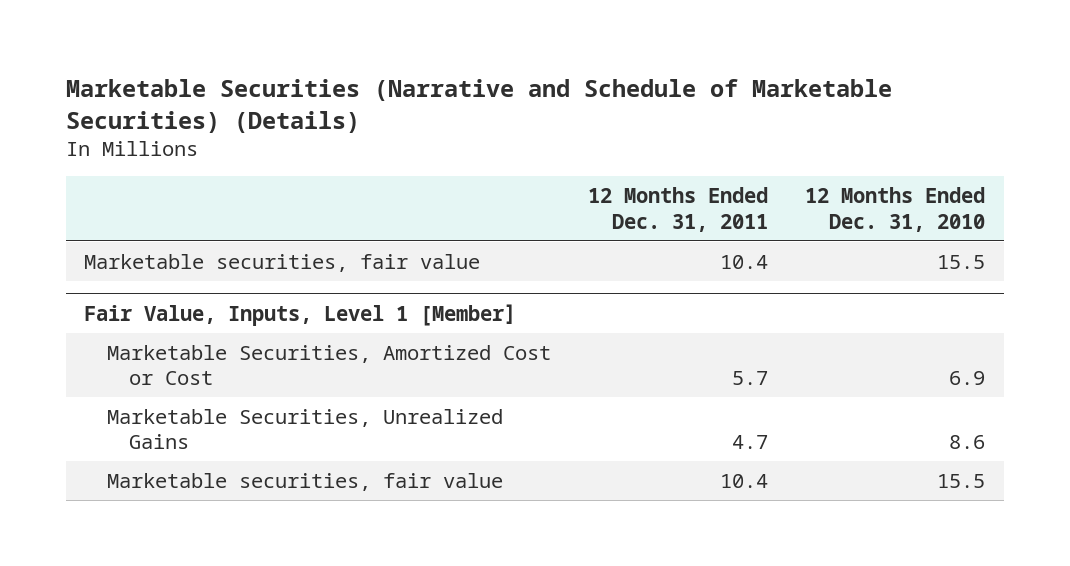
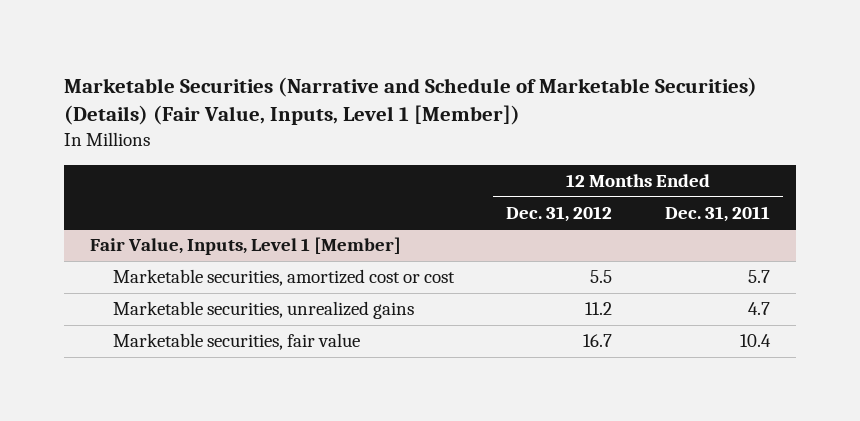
[65,79,892,133] Marketable Securities (Narrative and Schedule of Marketable Securities) (Details) -> [63,76,757,126] Marketable Securities (Narrative and Schedule of Marketable Securities) (Details) (Fair Value, Inputs, Level 1 [Member])
[805,187,986,232] 12 Months Ended Dec. 31, 2010 -> none
none -> [506,205,613,222] Dec. 31, 2012
[84,253,481,272] Marketable securities, fair value -> none
[106,344,551,386] Marketable Securities, Amortized Cost or Cost -> [112,269,455,287] Marketable securities, amortized cost or cost
[106,408,503,450] Marketable Securities, Unrealized Gains -> [112,301,414,320] Marketable securities, unrealized gains

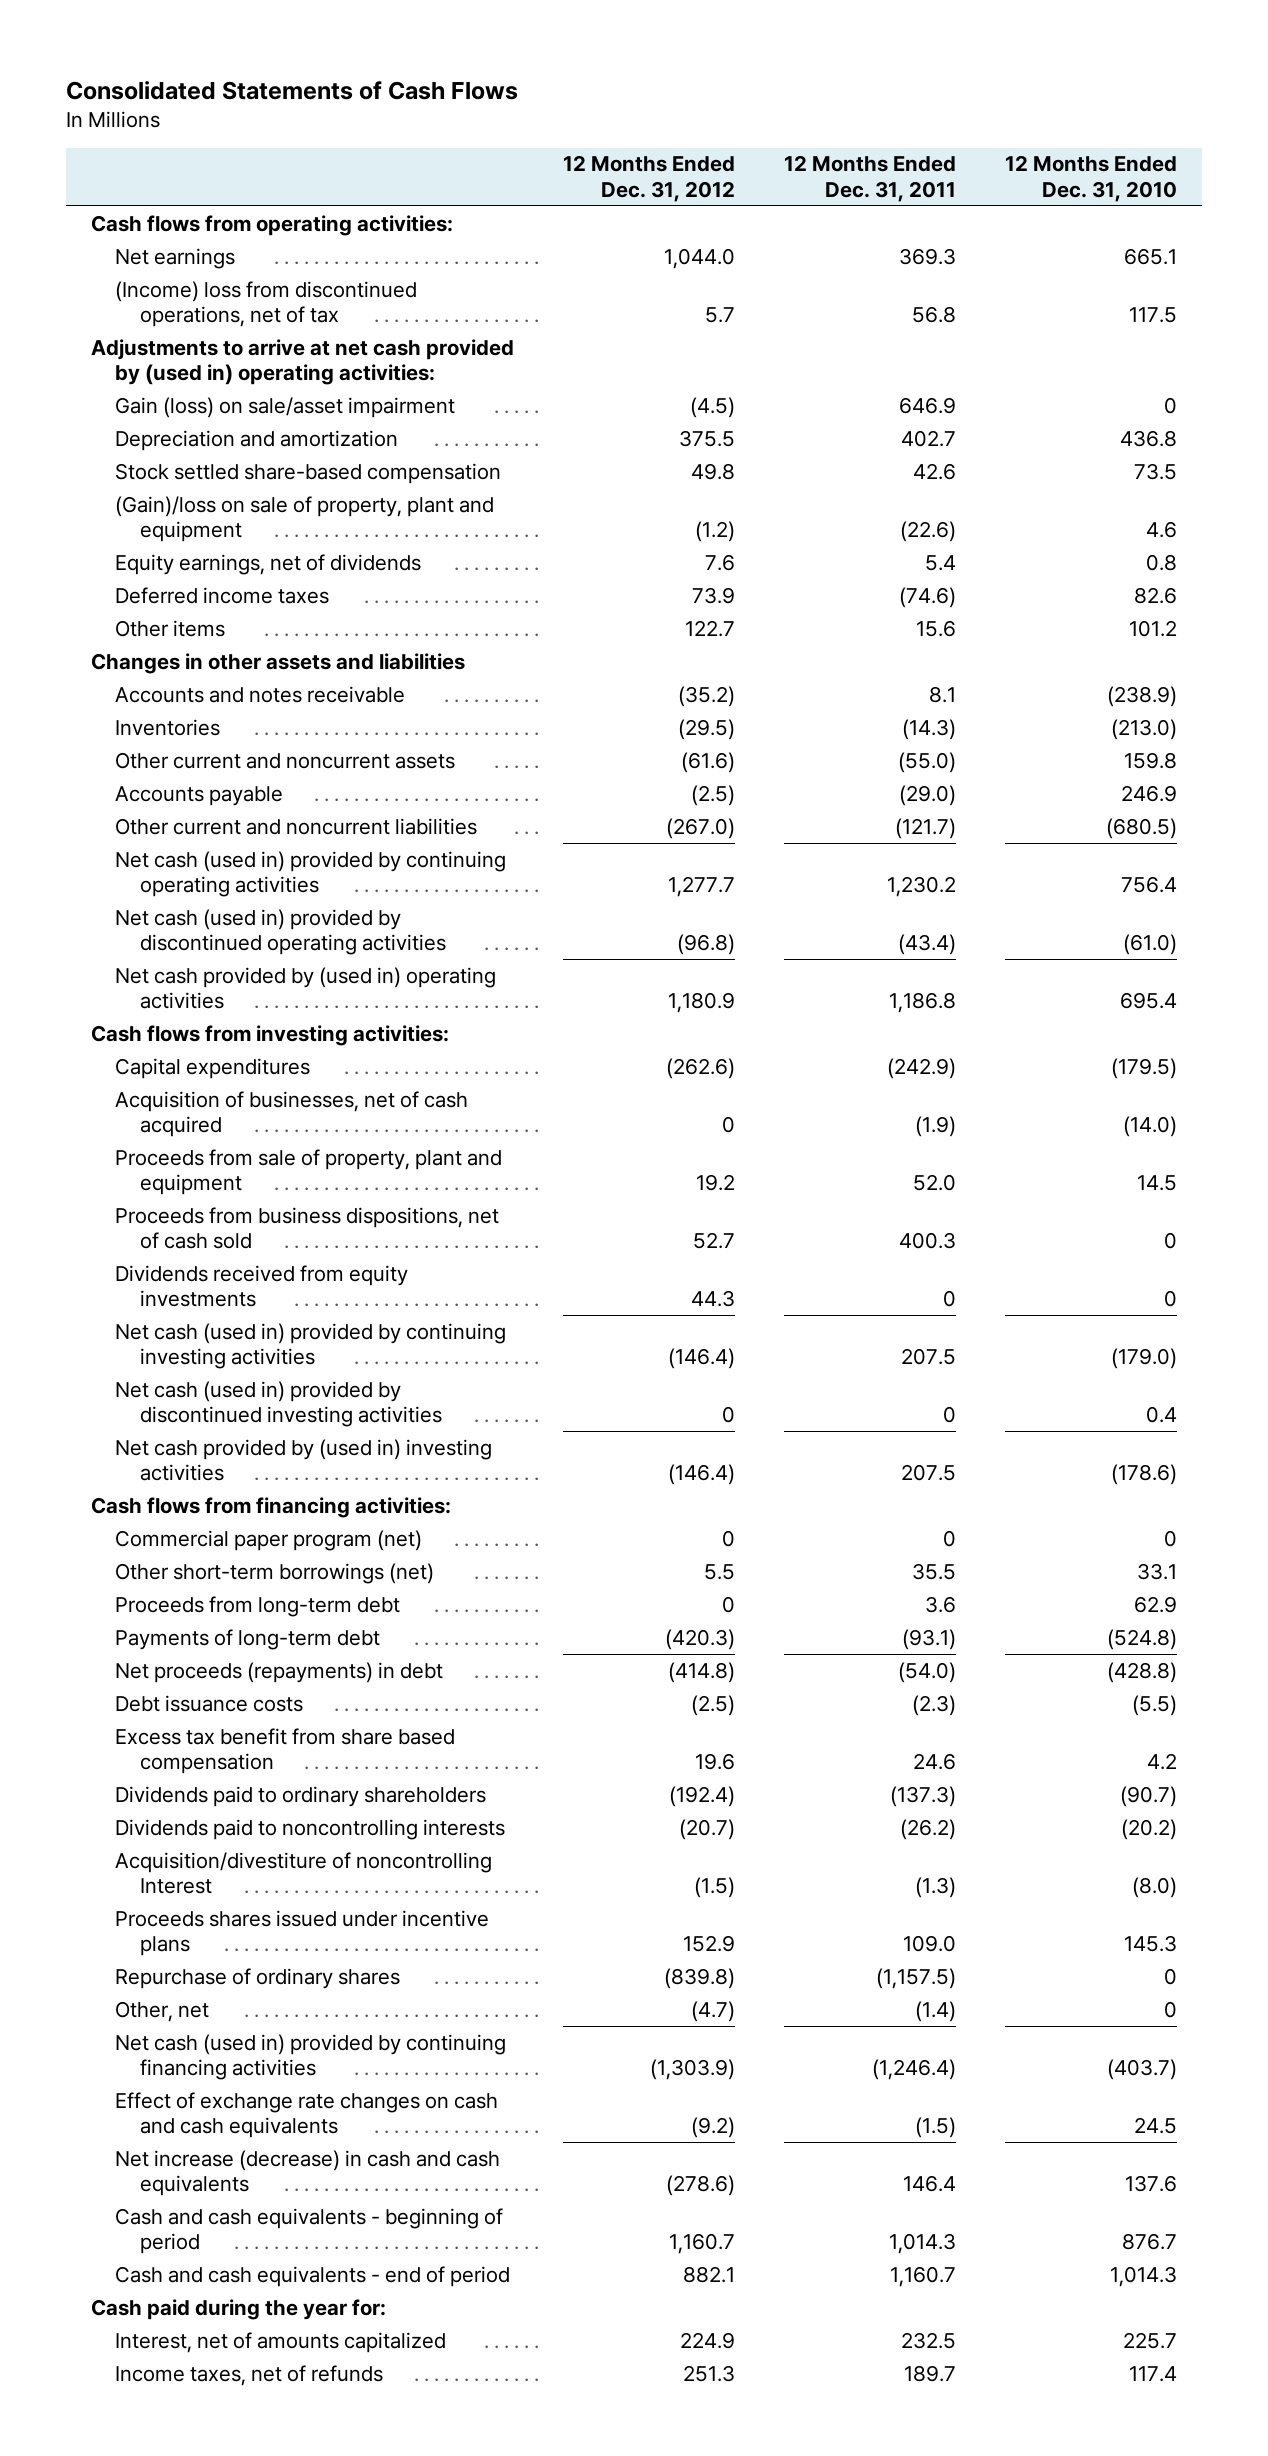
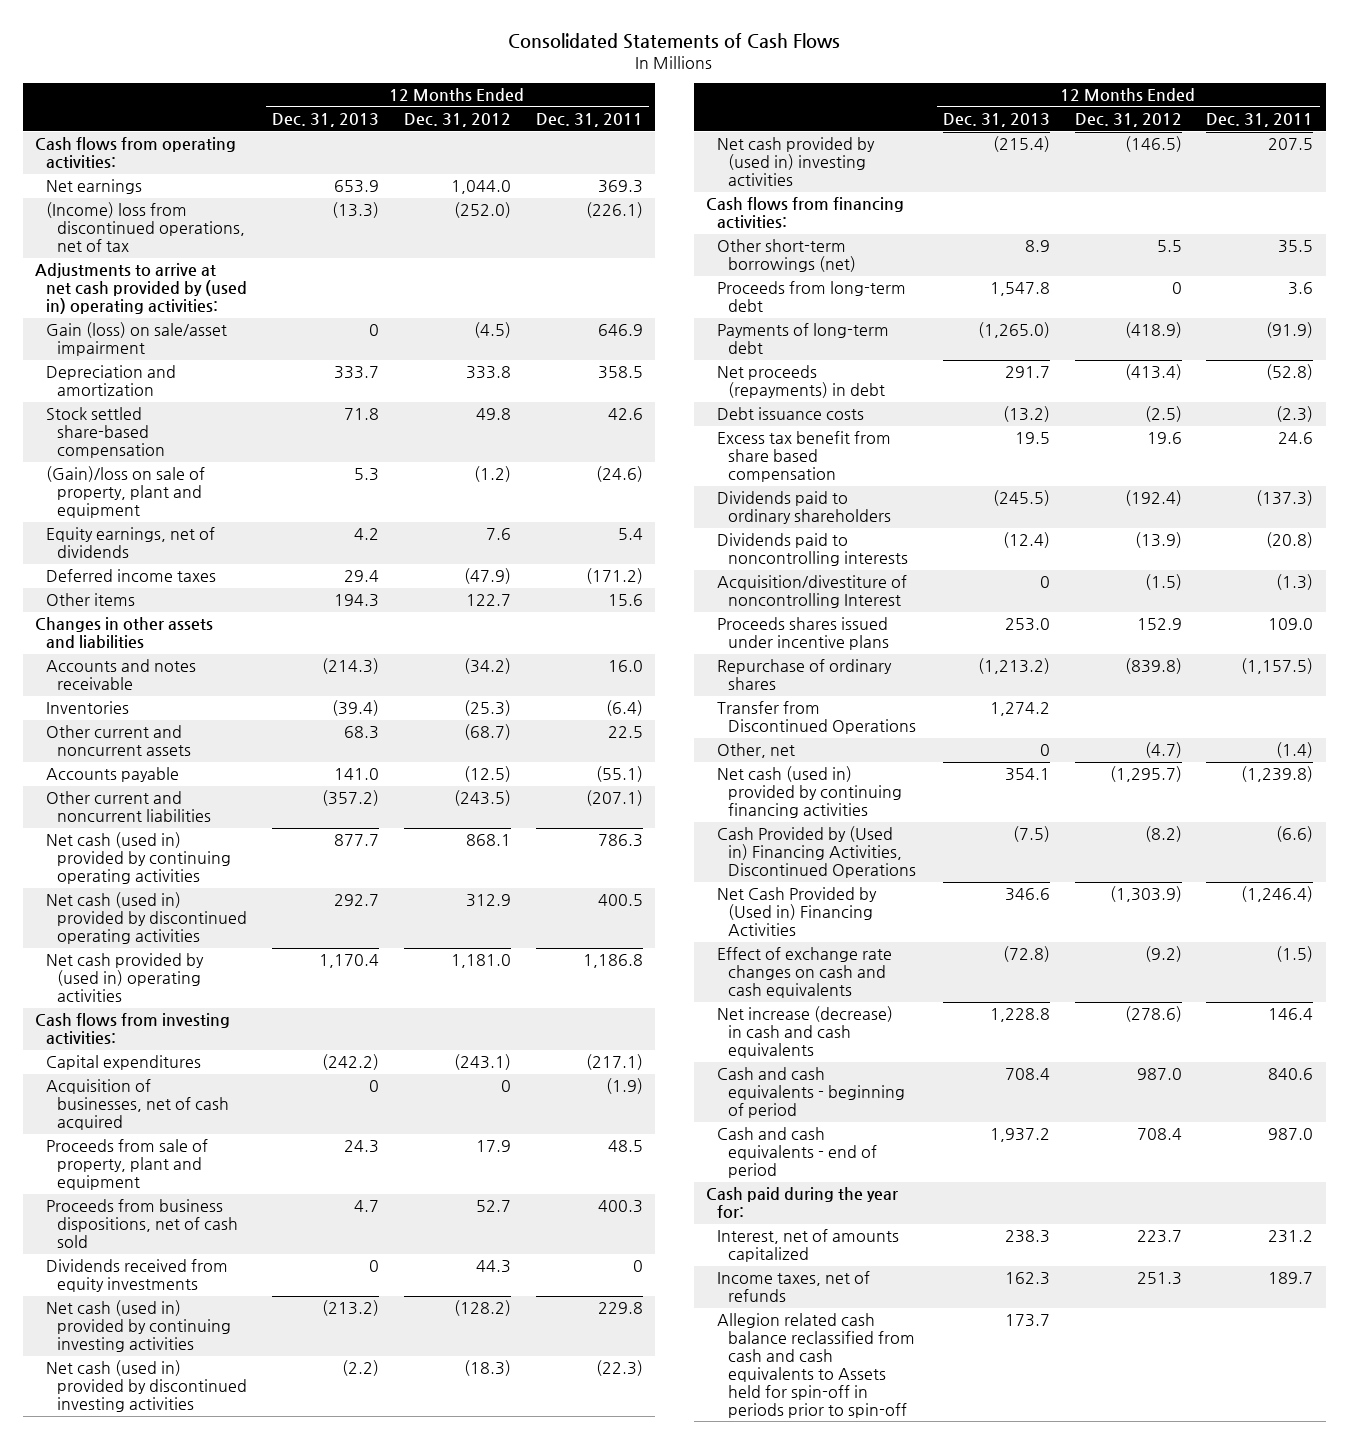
[1005,155,1178,202] 12 Months Ended Dec. 31, 2010 -> none
none -> [272,113,380,128] Dec. 31, 2013
[705,307,736,324] 5.7 -> [453,202,511,219] (252.0)
[912,306,957,324] 56.8 -> [585,202,643,219] (226.1)
[679,429,736,447] 375.5 -> [465,366,511,380] 333.8
[901,429,957,447] 402.7 -> [597,366,643,380] 358.5
[900,521,957,543] (22.6) -> [595,466,643,483] (24.6)
[692,586,736,604] 73.9 -> [463,568,511,585] (47.9)
[899,586,957,608] (74.6) -> [585,568,643,585] (171.2)
[678,685,736,707] (35.2) -> [463,658,511,675] (34.2)
[929,685,957,703] 8.1 -> [607,660,643,673] 16.0
[678,718,736,740] (29.5) -> [463,700,511,717] (25.3)
[902,718,957,740] (14.3) -> [605,700,643,717] (6.4)
[681,751,736,773] (61.6) -> [463,724,511,741] (68.7)
[898,751,957,773] (55.0) -> [607,726,643,739] 22.5
[691,784,736,806] (2.5) -> [463,766,511,783] (12.5)
[899,784,957,806] (29.0) -> [595,766,643,783] (55.1)
[666,817,736,839] (267.0) -> [453,790,511,807] (243.5)
[895,817,957,839] (121.7) -> [585,790,643,807] (207.1)
[668,876,736,898] 1,277.7 -> [465,834,511,847] 868.1
[887,876,957,898] 1,230.2 -> [597,834,643,848] 786.3
[677,934,736,956] (96.8) -> [465,894,511,908] 312.9
[898,934,957,956] (43.4) -> [597,894,643,907] 400.5
[668,992,736,1014] 1,180.9 -> [450,954,511,969] 1,181.0
[666,1057,736,1079] (262.6) -> [453,1054,511,1071] (243.1)
[887,1057,957,1079] (242.9) -> [585,1054,643,1071] (217.1)
[696,1174,736,1192] 19.2 -> [475,1140,511,1153] 17.9
[913,1174,957,1192] 52.0 -> [607,1140,643,1153] 48.5
[668,1348,736,1370] (146.4) -> [453,1300,511,1317] (128.2)
[901,1348,957,1366] 207.5 -> [597,1302,643,1315] 229.8
[722,1406,736,1424] 0 -> [463,1360,511,1377] (18.3)
[943,1406,957,1424] 0 -> [595,1360,643,1377] (22.3)
[668,1464,736,1486] (146.4) -> [1124,136,1182,153] (146.5)
[115,1529,423,1551] Commercial paper program (net) -> none
[665,1628,736,1650] (420.3) -> [1124,322,1182,339] (418.9)
[902,1628,957,1650] (93.1) -> [1266,322,1314,339] (91.9)
[668,1661,736,1683] (414.8) -> [1124,364,1182,381] (413.4)
[898,1661,957,1683] (54.0) -> [1266,364,1314,381] (52.8)
[679,1818,736,1840] (20.7) -> [1134,532,1182,549] (13.9)
[900,1818,957,1840] (26.2) -> [1266,532,1314,549] (20.8)
none -> [716,701,916,735] Transfer from Discontinued Operations
[650,2059,736,2081] (1,303.9) -> [1109,766,1182,783] (1,295.7)
[872,2059,957,2081] (1,246.4) -> [1241,766,1314,783] (1,239.8)
none -> [716,826,916,879] Cash Provided by (Used in) Financing Activities, Discontinued Operations
none -> [716,887,877,937] Net Cash Provided by (Used in) Financing Activities
[669,2233,736,2255] 1,160.7 -> [1136,1068,1182,1081] 987.0
[889,2233,957,2255] 1,014.3 -> [1268,1068,1314,1081] 840.6
[683,2265,736,2283] 882.1 -> [1136,1128,1182,1141] 708.4
[890,2265,957,2287] 1,160.7 -> [1268,1128,1314,1141] 987.0
[680,2331,736,2349] 224.9 -> [1136,1230,1182,1244] 223.7
[901,2331,957,2349] 232.5 -> [1268,1230,1314,1244] 231.2
none -> [716,1313,915,1418] Allegion related cash balance reclassified from cash and cash equivalents to Assets held for spin-off in periods prior to spin-off

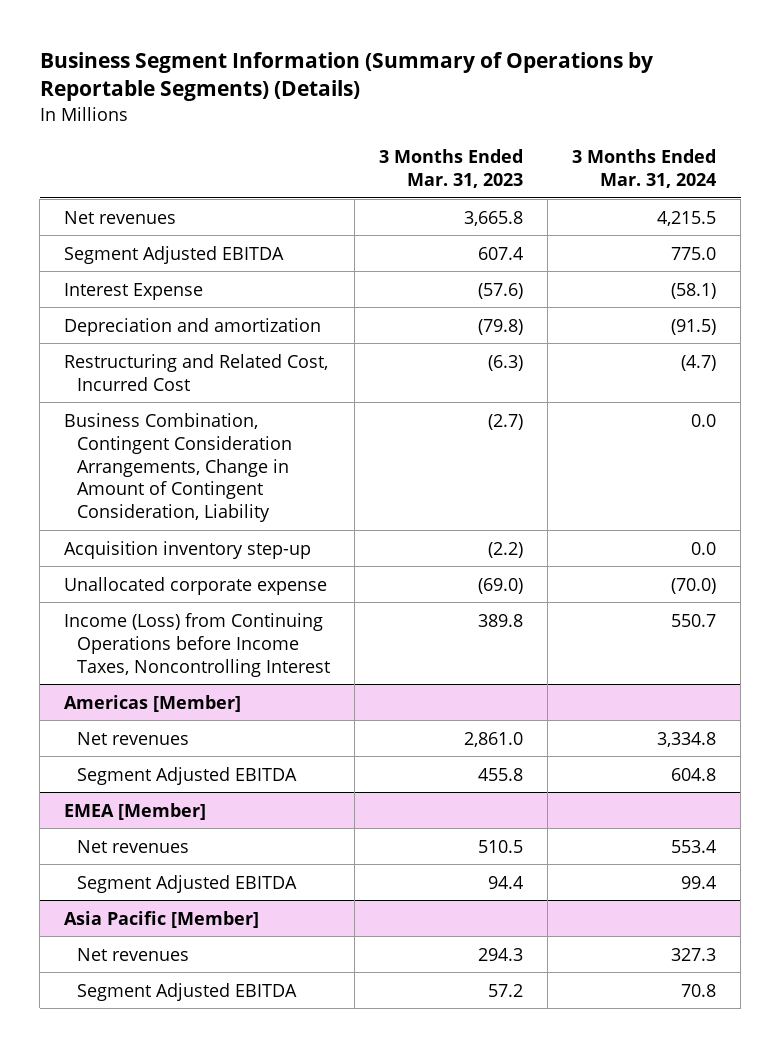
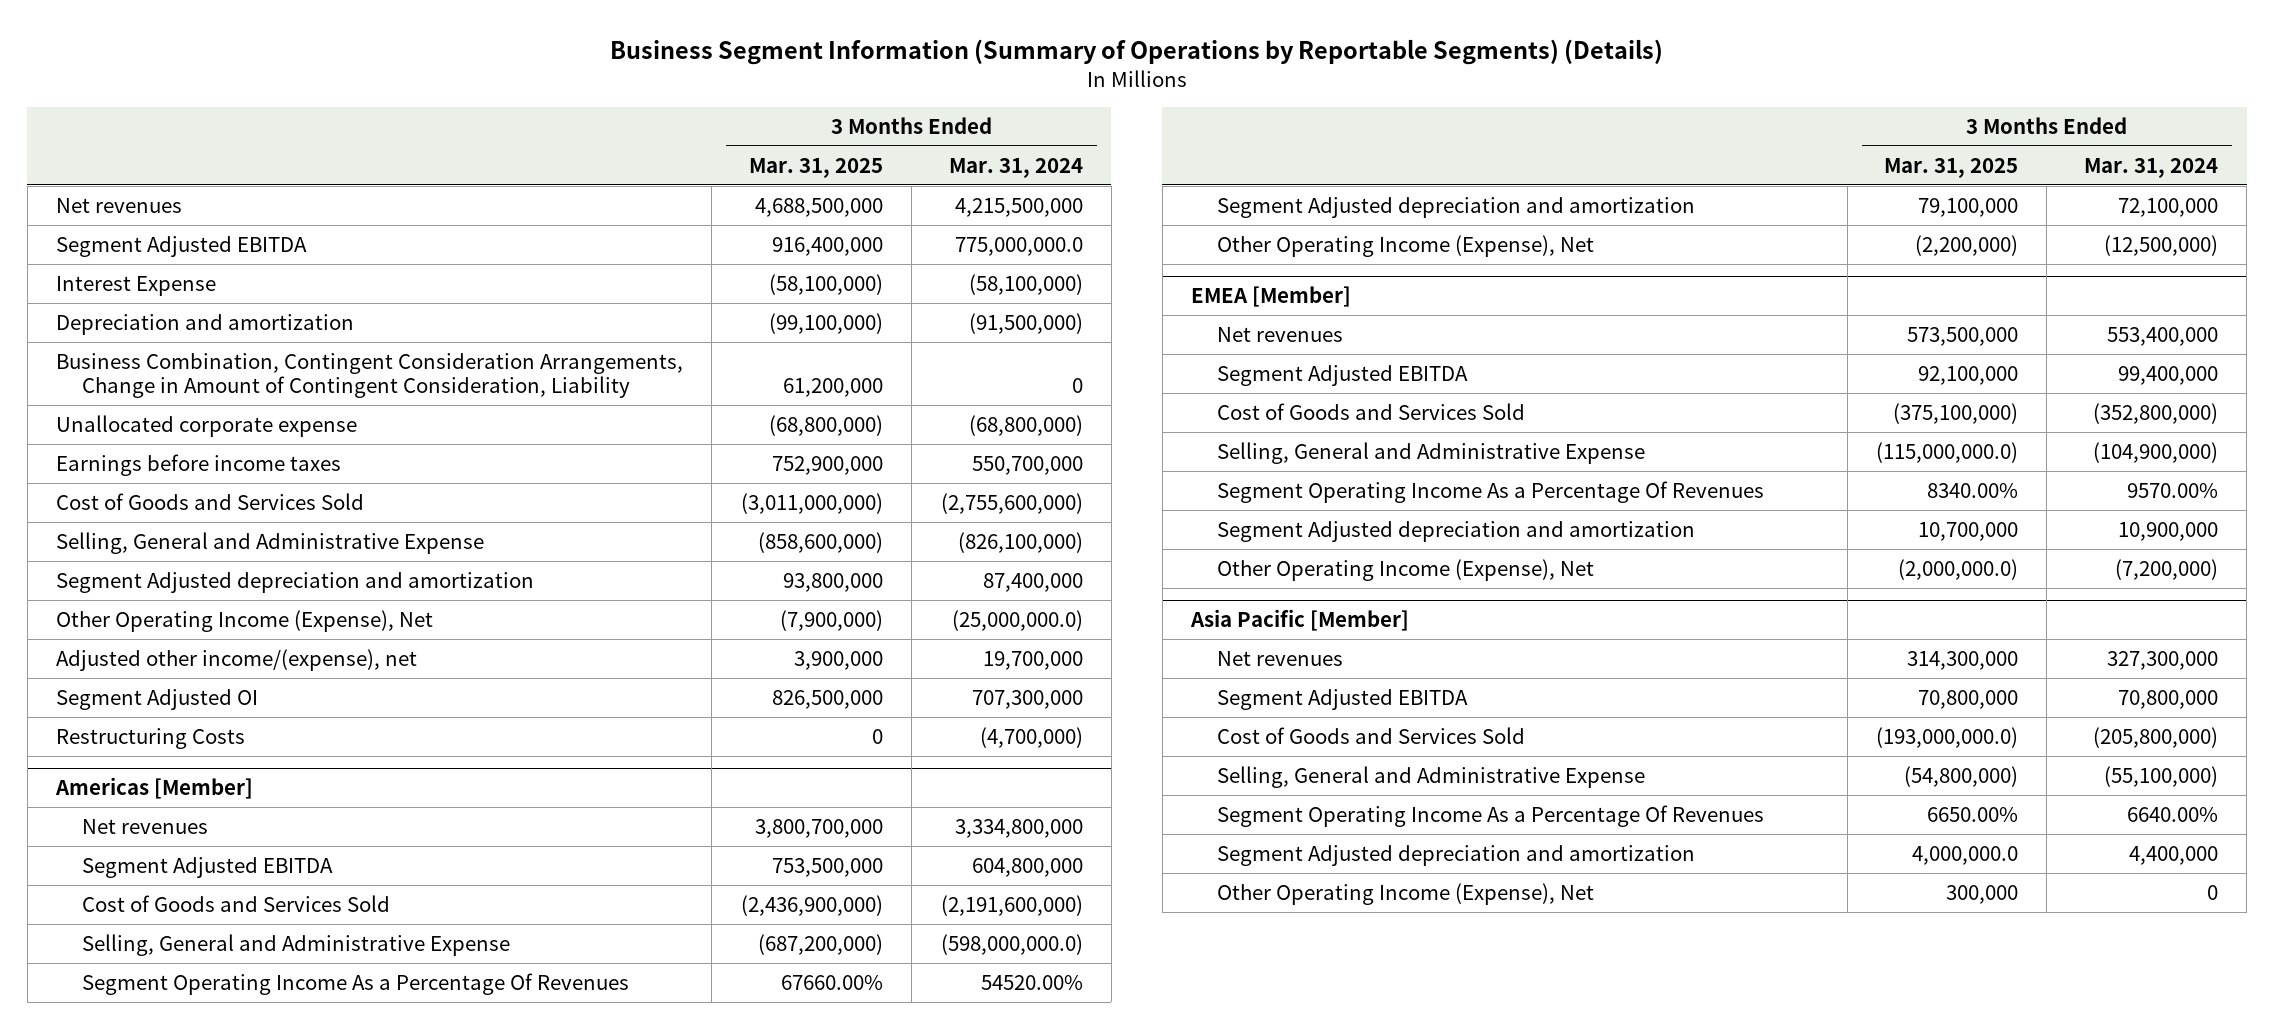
[379,149,524,189] 3 Months Ended Mar. 31, 2023 -> none
none -> [748,157,883,178] Mar. 31, 2025
[64,353,329,391] Restructuring and Related Cost, Incurred Cost -> none
[64,540,312,559] Acquisition inventory step-up -> none
[657,210,717,226] 4,215.5 -> [954,197,1083,217] 4,215,500,000
[671,246,717,260] 775.0 -> [954,236,1083,256] 775,000,000.0
[671,282,717,299] (58.1) -> [968,273,1083,295] (58,100,000)
[671,318,717,335] (91.5) -> [968,312,1083,334] (91,500,000)
[691,413,717,427] 0.0 -> [1071,378,1083,394] 0
[671,577,717,594] (70.0) -> [968,414,1083,436] (68,800,000)
[64,612,331,677] Income (Loss) from Continuing Operations before Income Taxes, Noncontrolling Interest -> [56,453,342,476] Earnings before income taxes
[671,613,717,627] 550.7 -> [971,455,1083,475] 550,700,000
none -> [56,492,365,510] Cost of Goods and Services Sold
none -> [56,531,485,554] Selling, General and Administrative Expense
none -> [56,571,535,593] Segment Adjusted depreciation and amortization
none -> [56,609,434,632] Other Operating Income (Expense), Net
none -> [56,648,418,671] Adjusted other income/(expense), net
none -> [56,688,259,710] Segment Adjusted OI
none -> [56,727,246,749] Restructuring Costs
[657,731,717,747] 3,334.8 -> [954,818,1083,838] 3,334,800,000
[671,767,717,781] 604.8 -> [971,857,1083,877] 604,800,000
none -> [81,894,390,912] Cost of Goods and Services Sold
none -> [81,933,510,956] Selling, General and Administrative Expense
none -> [81,972,629,995] Segment Operating Income As a Percentage Of Revenues
none -> [1217,196,1696,218] Segment Adjusted depreciation and amortization
none -> [1217,234,1595,257] Other Operating Income (Expense), Net
[671,839,717,853] 553.4 -> [2106,326,2218,346] 553,400,000
[681,875,717,889] 99.4 -> [2117,365,2218,385] 99,400,000
none -> [1217,402,1526,420] Cost of Goods and Services Sold
none -> [1217,441,1646,464] Selling, General and Administrative Expense
none -> [1217,480,1765,503] Segment Operating Income As a Percentage Of Revenues
none -> [1217,520,1696,542] Segment Adjusted depreciation and amortization
none -> [1217,558,1595,581] Other Operating Income (Expense), Net
[671,947,717,961] 327.3 -> [2106,650,2218,670] 327,300,000
[681,983,717,997] 70.8 -> [2117,689,2218,709] 70,800,000
none -> [1217,726,1526,744] Cost of Goods and Services Sold
none -> [1217,765,1646,788] Selling, General and Administrative Expense
none -> [1217,804,1765,827] Segment Operating Income As a Percentage Of Revenues
none -> [1217,844,1696,866] Segment Adjusted depreciation and amortization
none -> [1217,882,1595,905] Other Operating Income (Expense), Net

